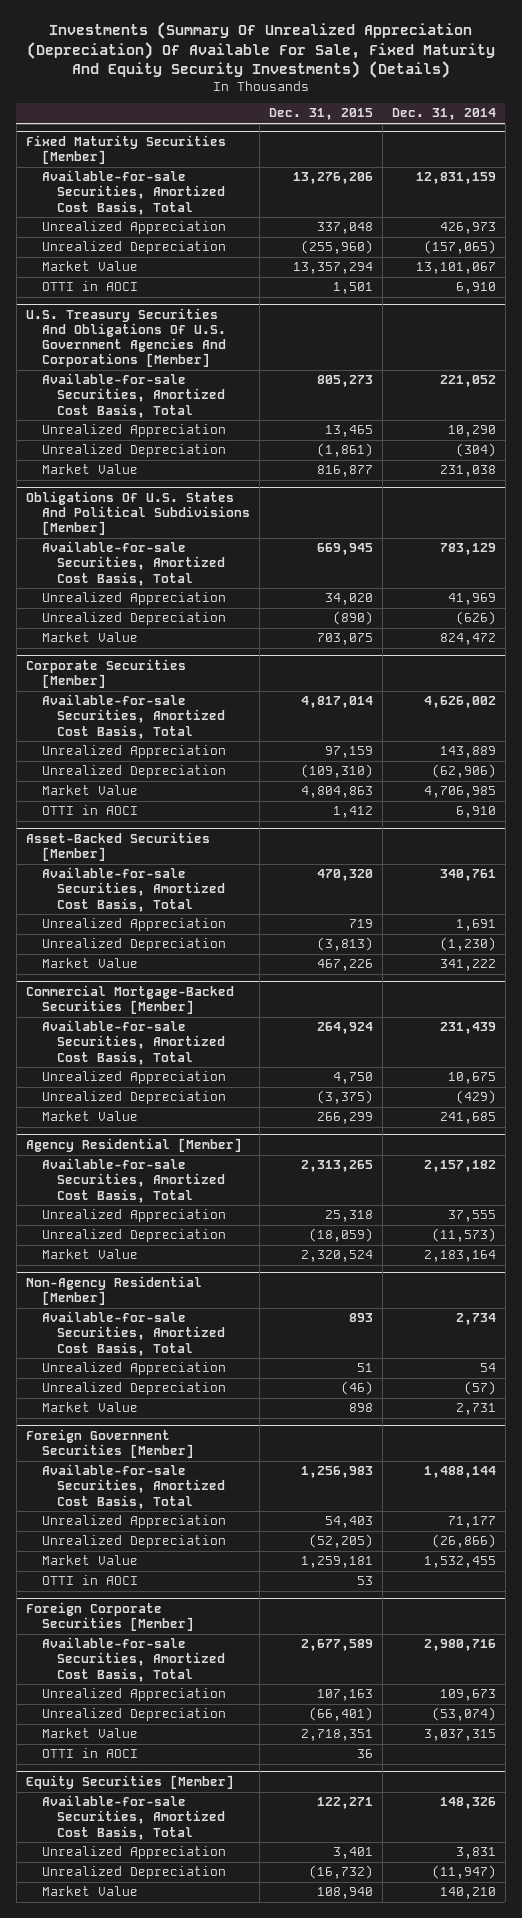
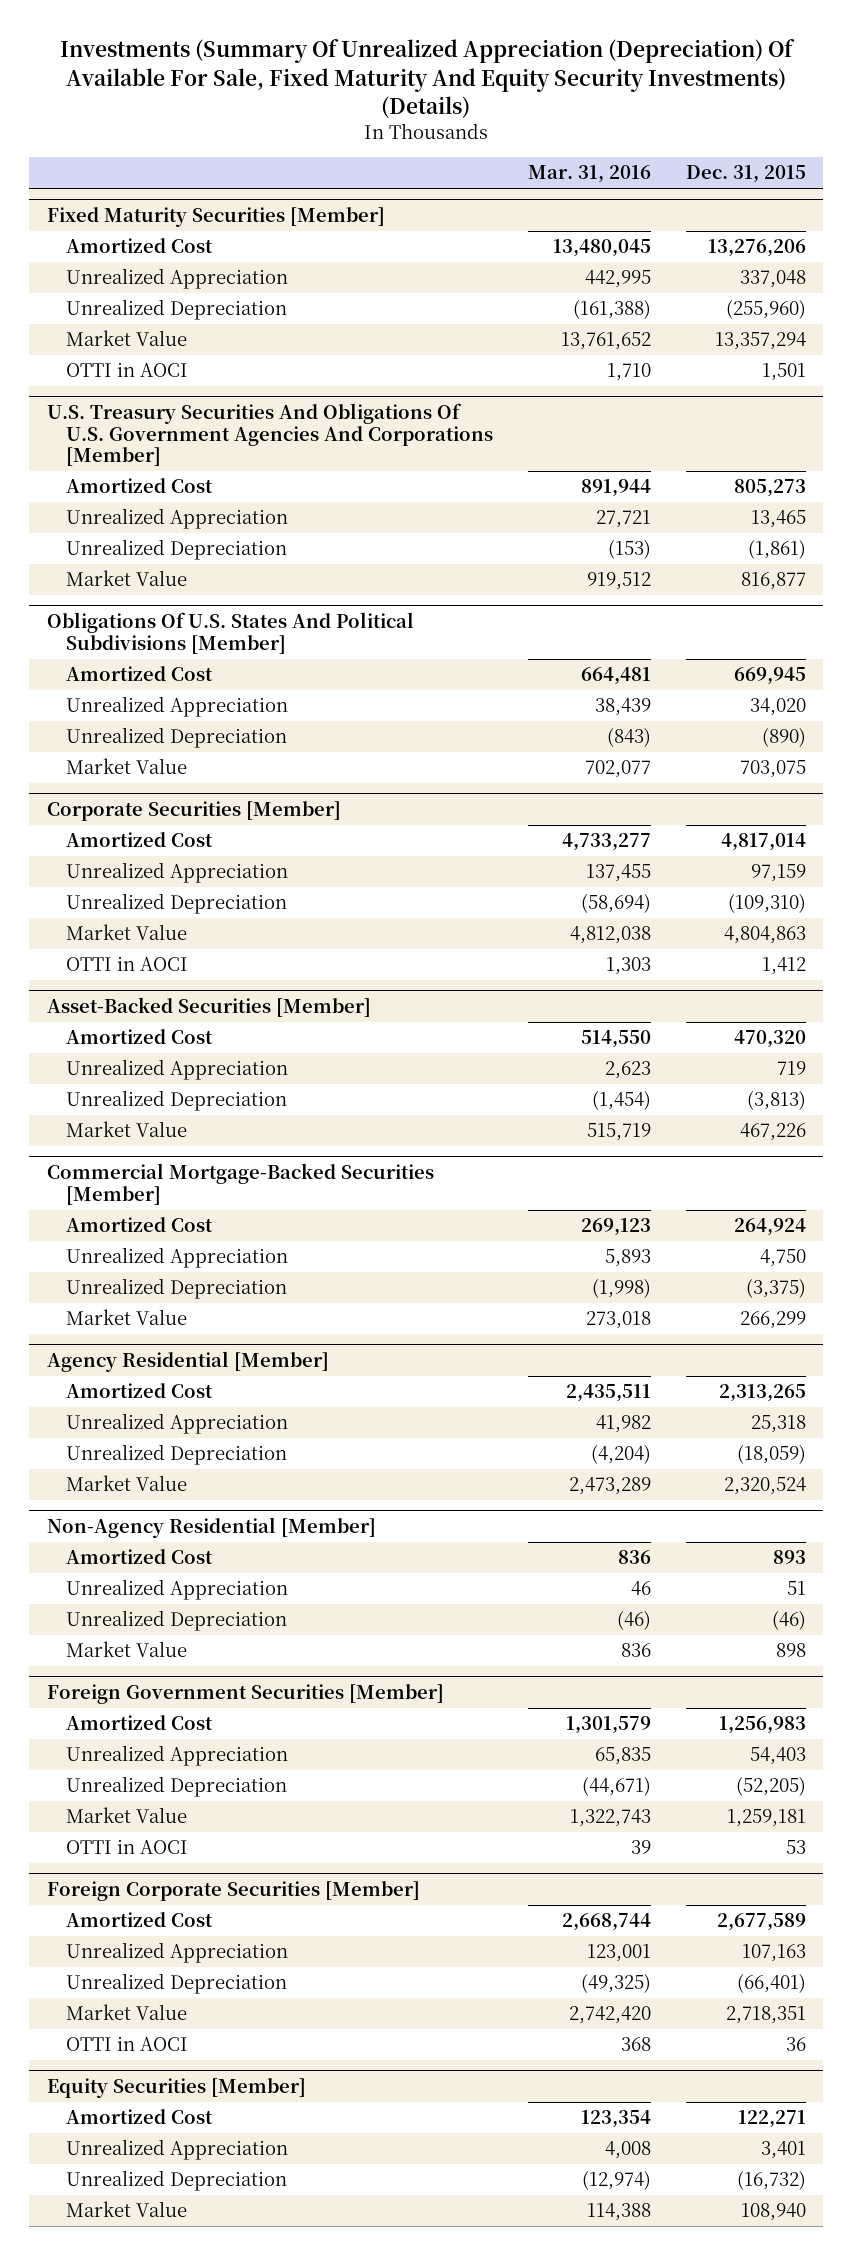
[391,108,496,121] Dec. 31, 2014 -> none
none -> [528,165,652,184] Mar. 31, 2016
[41,170,226,215] Available-for-sale Securities, Amortized Cost Basis, Total -> [66,238,214,254] Amortized Cost
[41,373,226,418] Available-for-sale Securities, Amortized Cost Basis, Total -> [66,478,214,494] Amortized Cost
[41,541,226,586] Available-for-sale Securities, Amortized Cost Basis, Total -> [66,666,214,682] Amortized Cost
[41,694,226,739] Available-for-sale Securities, Amortized Cost Basis, Total -> [66,832,214,848] Amortized Cost
[41,867,226,912] Available-for-sale Securities, Amortized Cost Basis, Total -> [66,1029,214,1045] Amortized Cost
[41,1020,226,1065] Available-for-sale Securities, Amortized Cost Basis, Total -> [66,1217,214,1233] Amortized Cost
[41,1158,226,1203] Available-for-sale Securities, Amortized Cost Basis, Total -> [66,1383,214,1399] Amortized Cost
[41,1311,226,1356] Available-for-sale Securities, Amortized Cost Basis, Total -> [66,1549,214,1565] Amortized Cost
[41,1464,226,1509] Available-for-sale Securities, Amortized Cost Basis, Total -> [66,1715,214,1731] Amortized Cost
[41,1637,226,1682] Available-for-sale Securities, Amortized Cost Basis, Total -> [66,1912,214,1928] Amortized Cost
[41,1795,226,1840] Available-for-sale Securities, Amortized Cost Basis, Total -> [66,2109,214,2125] Amortized Cost

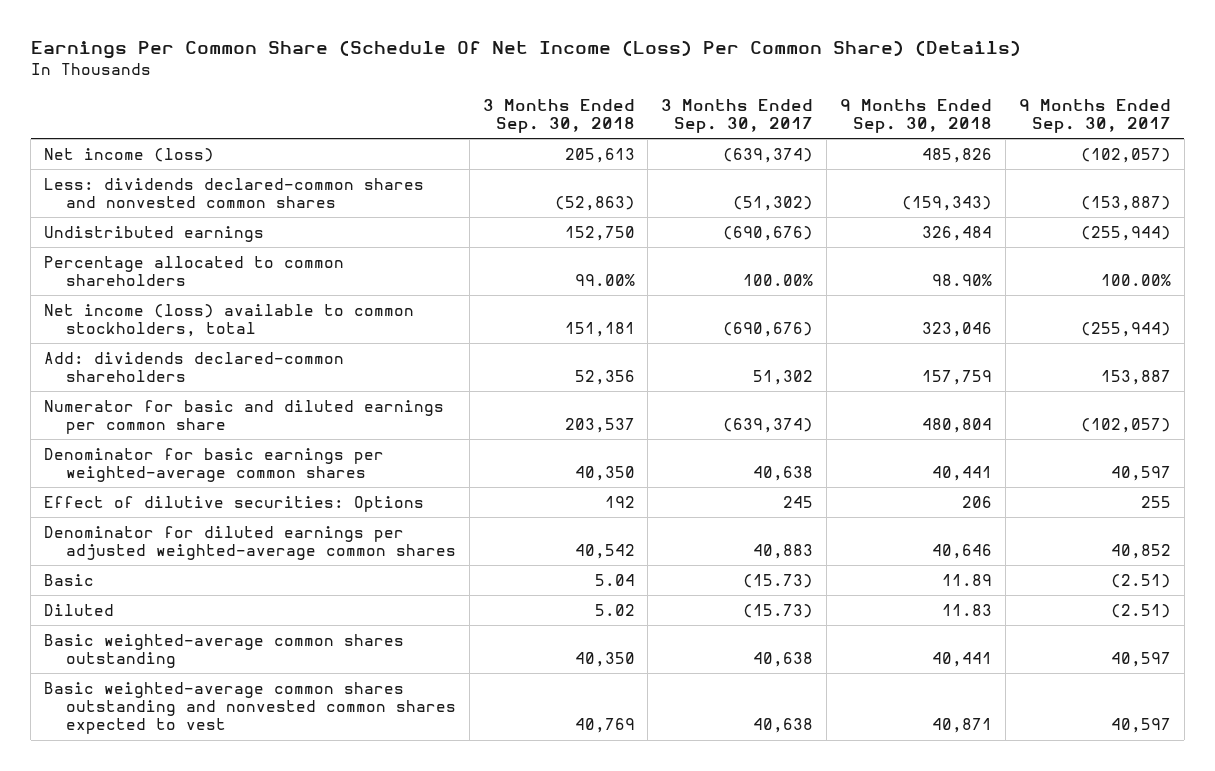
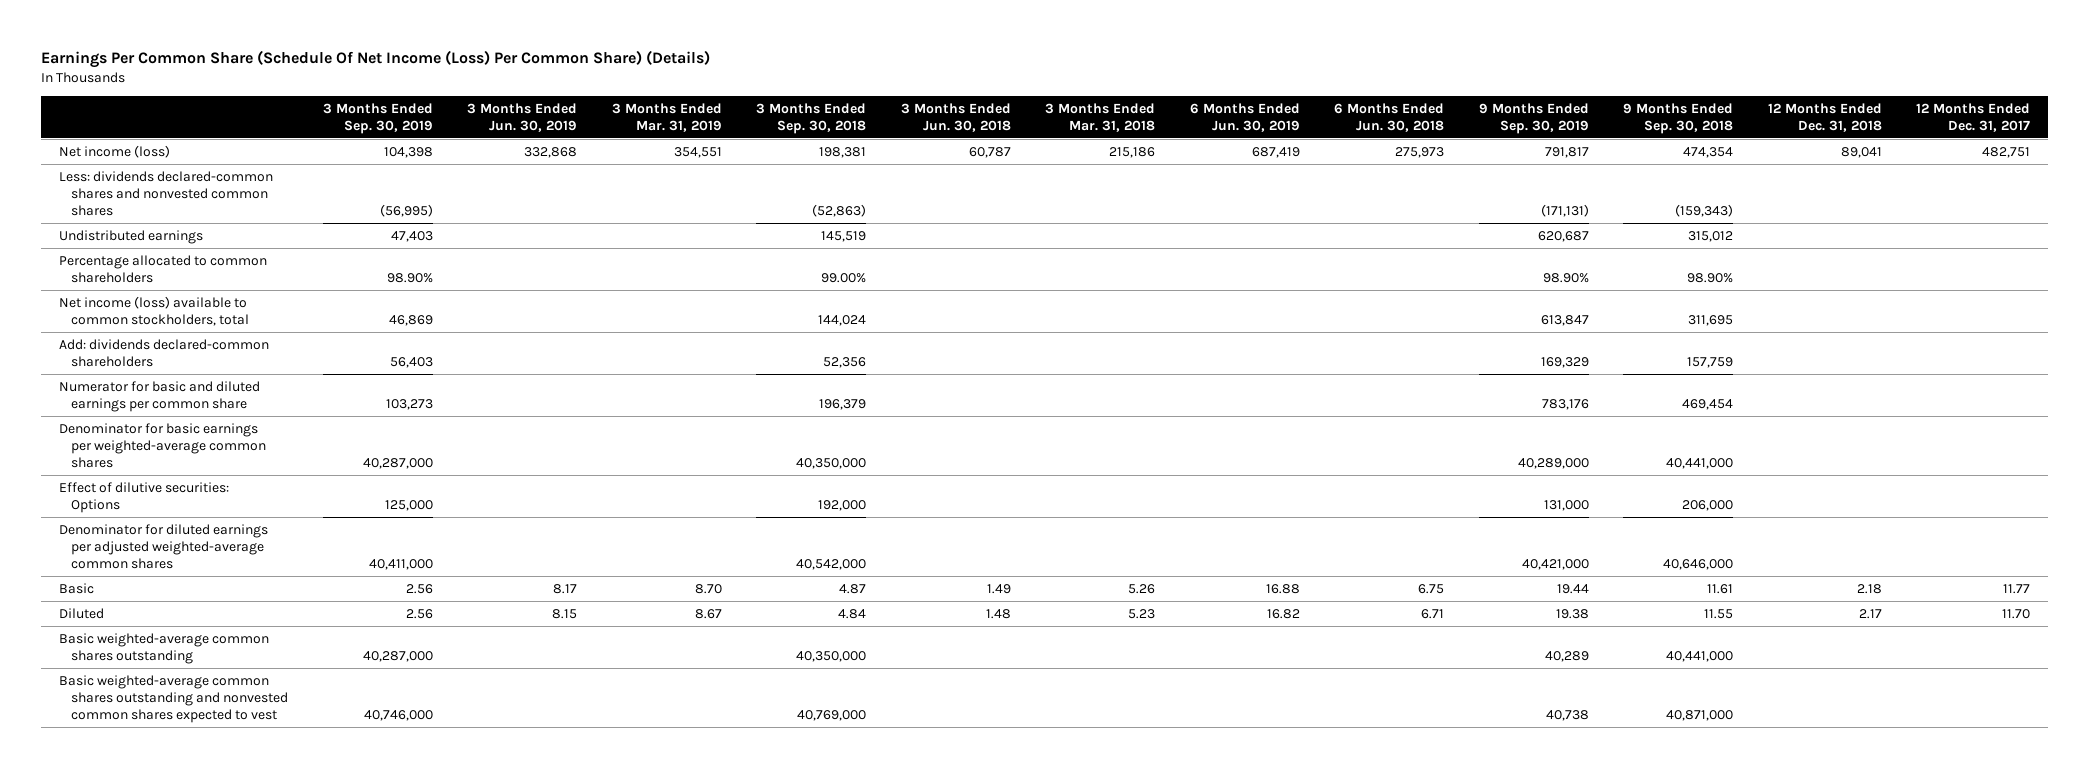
[661,98,814,134] 3 Months Ended Sep. 30, 2017 -> none
[1018,98,1171,134] 9 Months Ended Sep. 30, 2017 -> none
none -> [322,102,433,134] 3 Months Ended Sep. 30, 2019
none -> [467,102,578,132] 3 Months Ended Jun. 30, 2019
none -> [611,102,722,132] 3 Months Ended Mar. 31, 2019
none -> [900,102,1011,132] 3 Months Ended Jun. 30, 2018
none -> [1045,102,1156,132] 3 Months Ended Mar. 31, 2018
none -> [1189,102,1300,132] 6 Months Ended Jun. 30, 2019
none -> [1334,102,1445,132] 6 Months Ended Jun. 30, 2018
none -> [1478,102,1589,134] 9 Months Ended Sep. 30, 2019
none -> [1767,102,1882,132] 12 Months Ended Dec. 31, 2018
none -> [1916,102,2031,132] 12 Months Ended Dec. 31, 2017
[564,147,635,163] 205,613 -> [819,146,867,158] 198,381
[922,147,993,163] 485,826 -> [1683,146,1734,158] 474,354
[564,225,635,241] 152,750 -> [821,230,867,242] 145,519
[922,225,993,241] 326,484 -> [1688,230,1734,242] 315,012
[564,322,635,338] 151,181 -> [818,314,867,326] 144,024
[922,322,993,338] 323,046 -> [1688,314,1734,326] 311,695
[564,418,635,434] 203,537 -> [819,398,867,410] 196,379
[922,418,993,434] 480,804 -> [1682,398,1734,410] 469,454
[574,466,635,482] 40,350 -> [796,457,867,469] 40,350,000
[932,466,993,482] 40,441 -> [1666,457,1734,469] 40,441,000
[604,495,635,508] 192 -> [818,499,867,511] 192,000
[962,495,993,508] 206 -> [1682,499,1734,511] 206,000
[574,544,635,560] 40,542 -> [796,558,867,570] 40,542,000
[932,544,993,560] 40,646 -> [1663,558,1734,570] 40,646,000
[594,573,635,586] 5.04 -> [839,583,867,594] 4.87
[942,573,993,586] 11.89 -> [1707,583,1734,594] 11.61
[594,603,635,616] 5.02 -> [838,608,867,619] 4.84
[942,603,993,616] 11.83 -> [1704,608,1734,619] 11.55
[574,652,635,668] 40,350 -> [796,650,867,662] 40,350,000
[932,652,993,668] 40,441 -> [1666,650,1734,662] 40,441,000
[574,718,635,734] 40,769 -> [797,709,867,721] 40,769,000
[932,718,993,734] 40,871 -> [1666,709,1734,721] 40,871,000

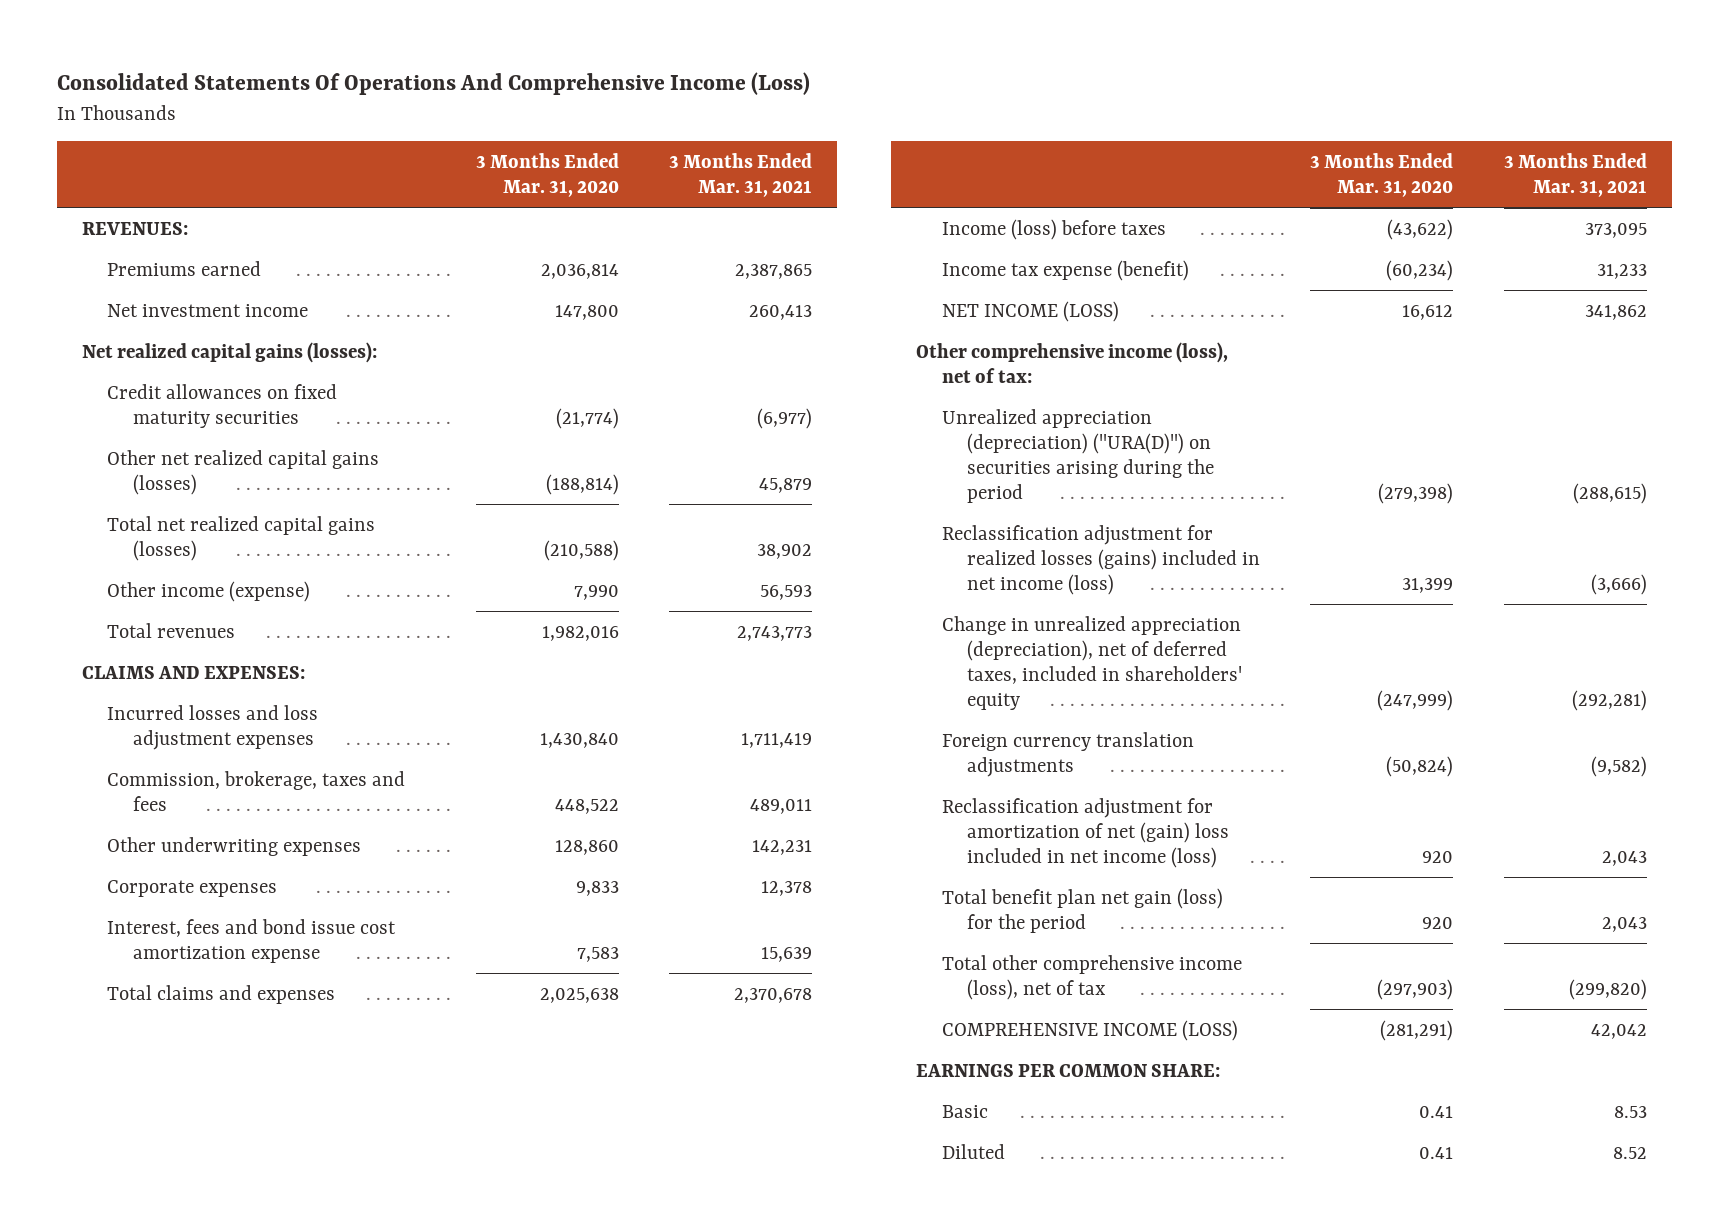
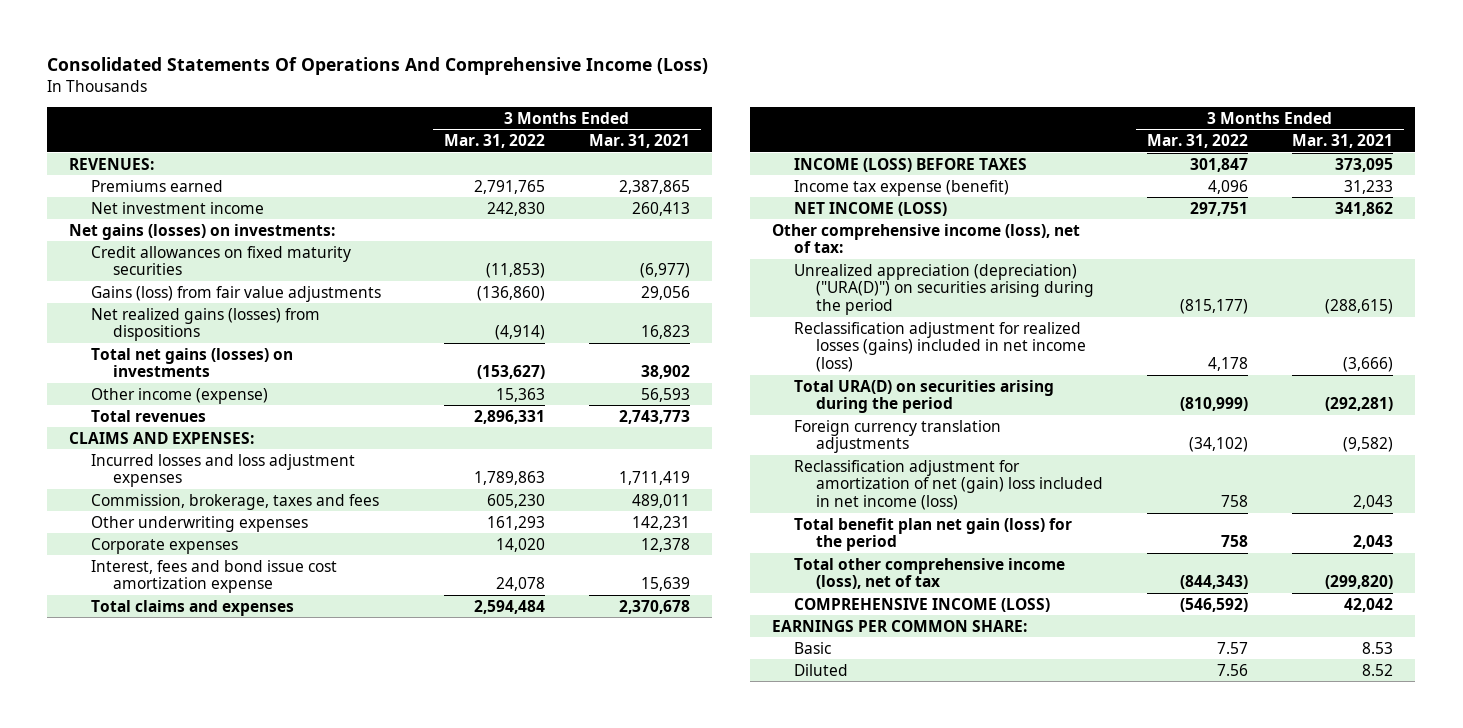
[475,152,619,198] 3 Months Ended Mar. 31, 2020 -> none
none -> [444,133,546,148] Mar. 31, 2022
[81,341,377,363] Net realized capital gains (losses): -> none
none -> [69,223,336,240] Net gains (losses) on investments:
[107,449,380,495] Other net realized capital gains (losses) -> none
none -> [91,285,382,302] Gains (loss) from fair value adjustments
[107,515,376,561] Total net realized capital gains (losses) -> [91,307,321,342] Net realized gains (losses) from dispositions
[756,543,812,559] 38,902 -> [641,325,691,340] 16,823
none -> [91,347,294,378] Total net gains (losses) on investments
[941,218,1166,240] Income (loss) before taxes -> [794,157,1028,172] INCOME (LOSS) BEFORE TAXES
[941,615,1243,710] Change in unrealized appreciation (depreciation), net of deferred taxes, included in shareholders' equity -> [794,379,1055,414] Total URA(D) on securities arising during the period

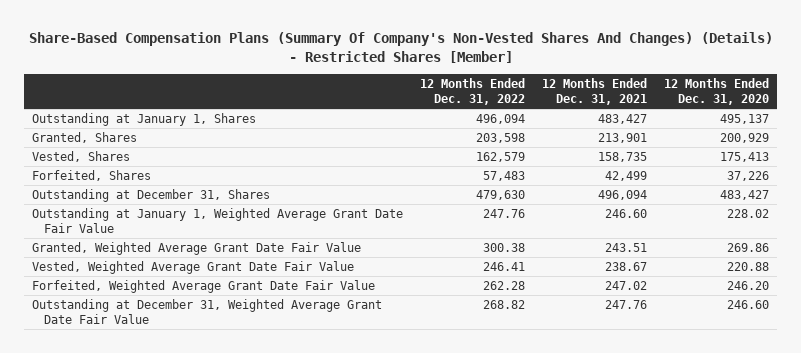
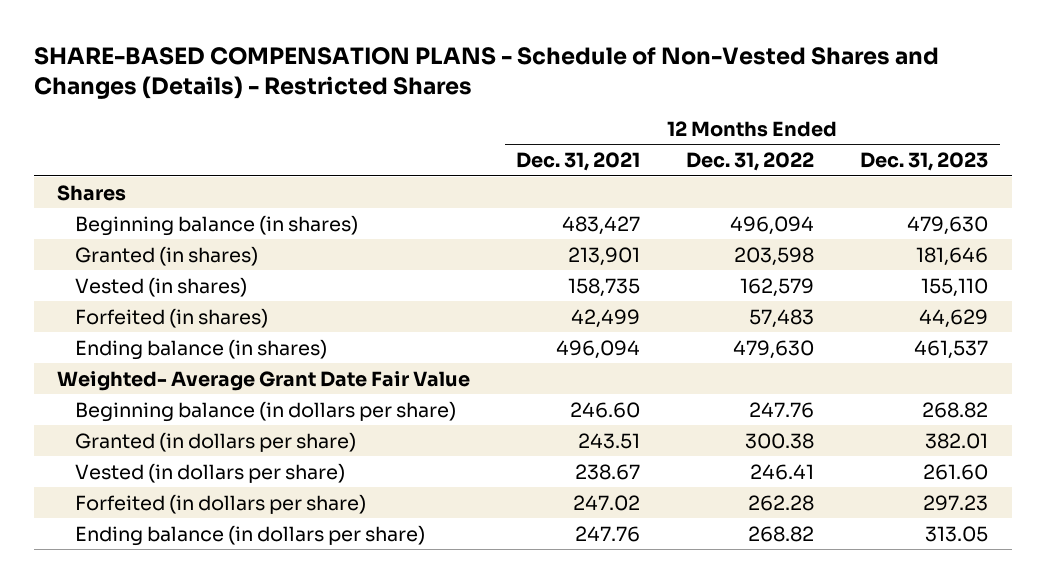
[28,31,773,63] Share-Based Compensation Plans (Summary Of Company's Non-Vested Shares And Changes) (Details) - Restricted Shares [Member] -> [33,46,939,99] SHARE-BASED COMPENSATION PLANS - Schedule of Non-Vested Shares and Changes (Details) - Restricted Shares
[663,77,769,106] 12 Months Ended Dec. 31, 2020 -> none
none -> [860,152,989,172] Dec. 31, 2023
none -> [56,184,126,201] Shares
[32,112,257,126] Outstanding at January 1, Shares -> [75,214,359,236] Beginning balance (in shares)
[32,131,138,143] Granted, Shares -> [75,245,259,266] Granted (in shares)
[32,150,131,162] Vested, Shares -> [75,276,248,297] Vested (in shares)
[32,169,152,181] Forfeited, Shares -> [75,307,269,328] Forfeited (in shares)
[32,188,271,202] Outstanding at December 31, Shares -> [75,338,328,360] Ending balance (in shares)
none -> [56,370,470,391] Weighted- Average Grant Date Fair Value
[32,207,404,234] Outstanding at January 1, Weighted Average Grant Date Fair Value -> [75,400,457,422] Beginning balance (in dollars per share)
[32,241,362,255] Granted, Weighted Average Grant Date Fair Value -> [75,431,357,452] Granted (in dollars per share)
[32,260,355,274] Vested, Weighted Average Grant Date Fair Value -> [75,462,346,483] Vested (in dollars per share)
[32,279,376,293] Forfeited, Weighted Average Grant Date Fair Value -> [75,493,367,514] Forfeited (in dollars per share)
[32,298,383,325] Outstanding at December 31, Weighted Average Grant Date Fair Value -> [75,524,426,546] Ending balance (in dollars per share)

